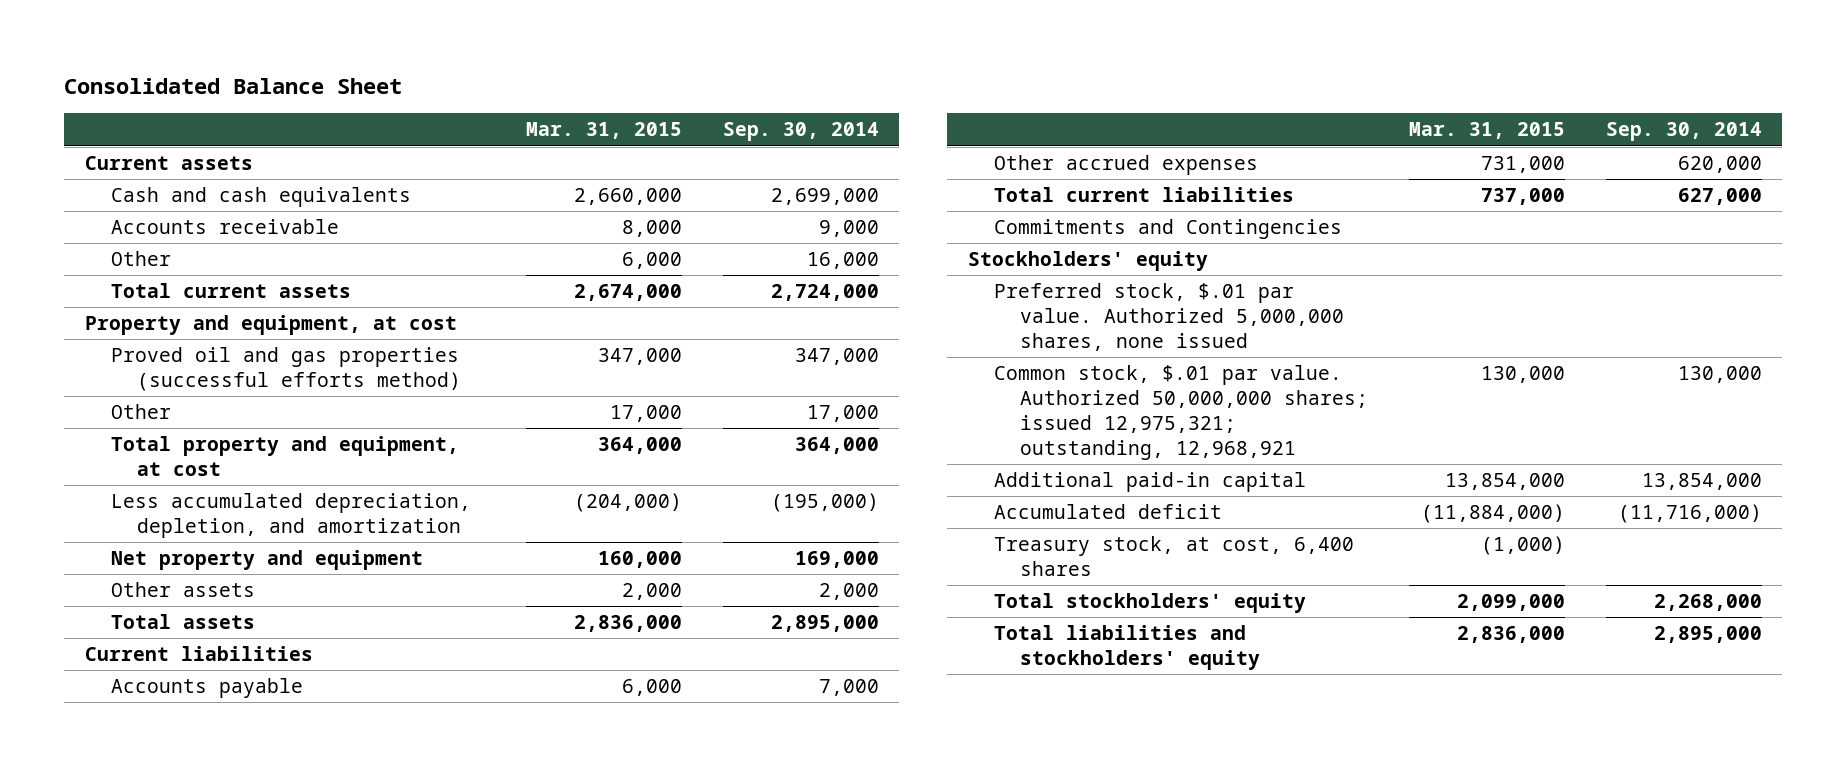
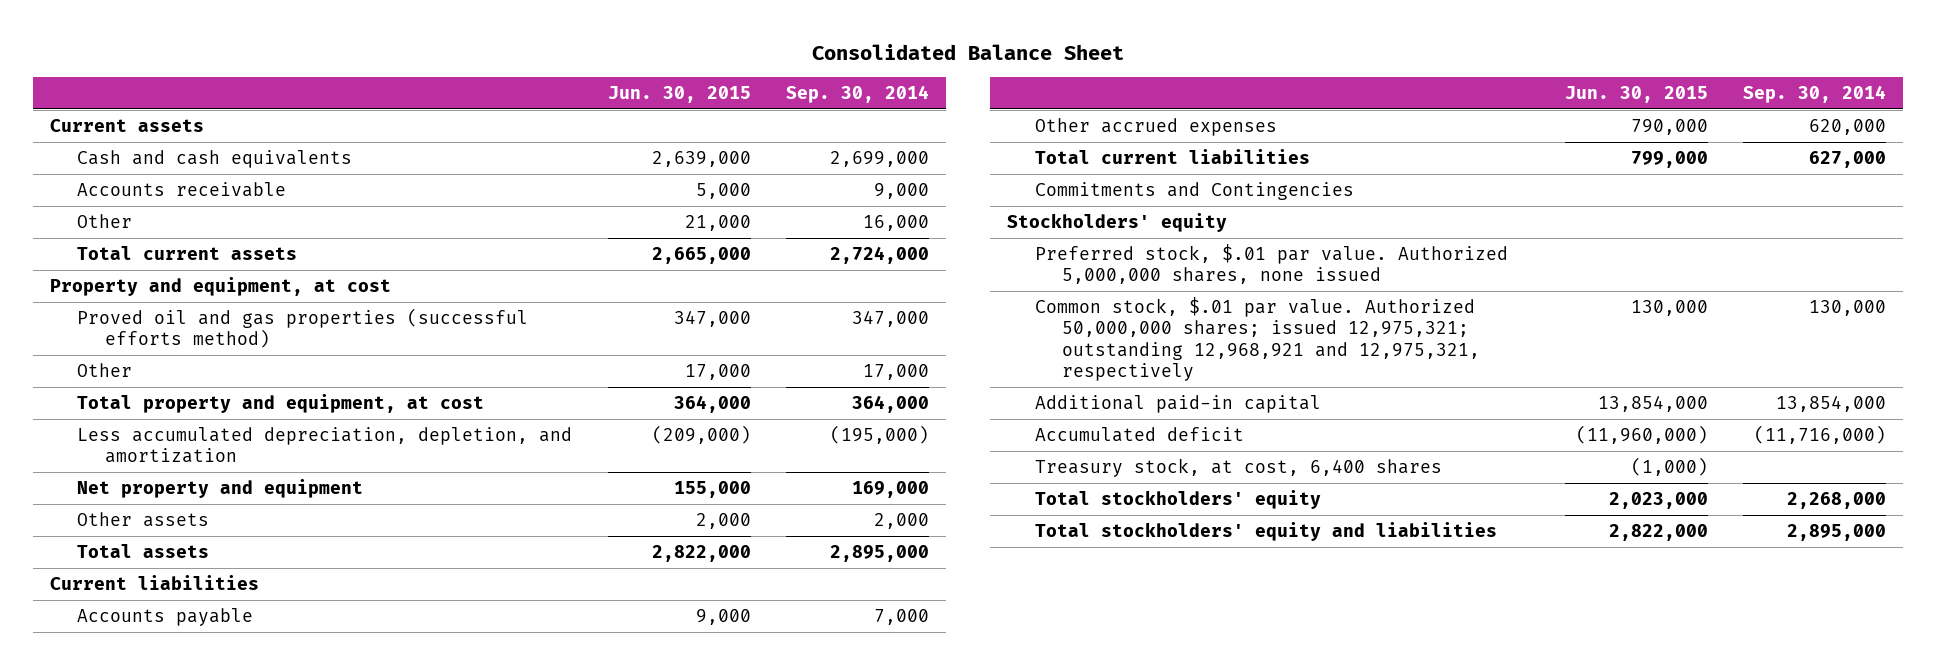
[525,122,682,140] Mar. 31, 2015 -> none
none -> [607,85,751,103] Jun. 30, 2015
[993,365,1368,460] Common stock, $.01 par value. Authorized 50,000,000 shares; issued 12,975,321; outstanding, 12,968,921 -> [1034,296,1480,381] Common stock, $.01 par value. Authorized 50,000,000 shares; issued 12,975,321; outstanding 12,968,921 and 12,975,321, respectively
[993,625,1260,670] Total liabilities and stockholders' equity -> [1034,521,1497,541] Total stockholders' equity and liabilities

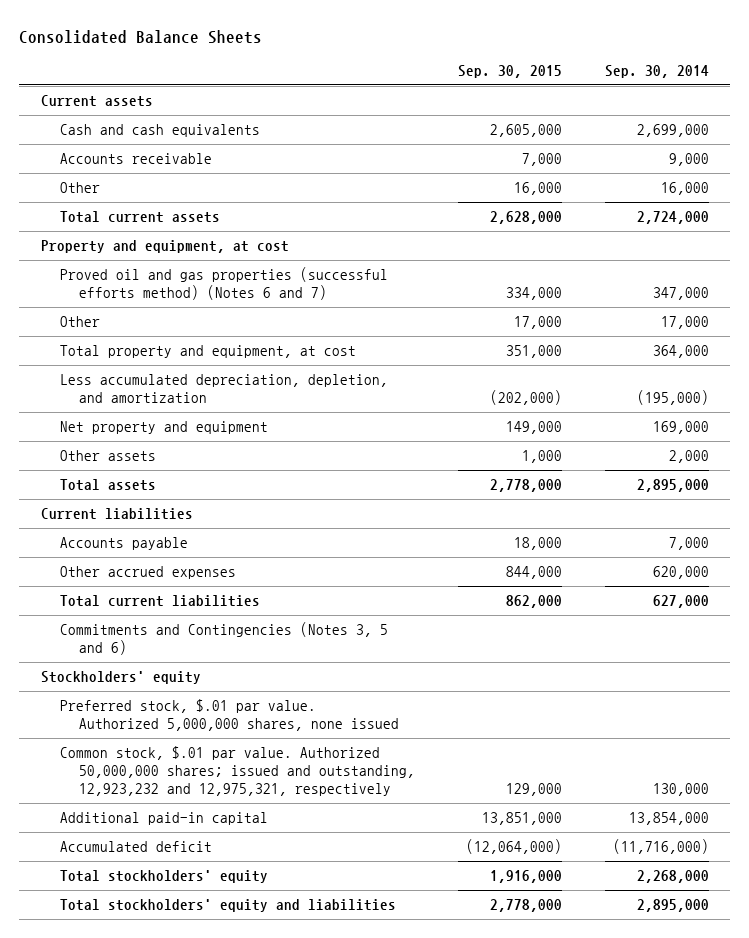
[811,43,1124,60] Consolidated Balance Sheet -> [19,29,263,44] Consolidated Balance Sheets
[607,85,751,103] Jun. 30, 2015 -> none
none -> [457,65,562,79] Sep. 30, 2015
[77,307,529,349] Proved oil and gas properties (successful efforts method) -> [59,267,388,301] Proved oil and gas properties (successful efforts method) (Notes 6 and 7)
[1034,181,1354,200] Commitments and Contingencies -> [59,622,388,656] Commitments and Contingencies (Notes 3, 5 and 6)
[1034,296,1480,381] Common stock, $.01 par value. Authorized 50,000,000 shares; issued 12,975,321; outstanding 12,968,921 and 12,975,321, respectively -> [59,746,416,797] Common stock, $.01 par value. Authorized 50,000,000 shares; issued and outstanding, 12,923,232 and 12,975,321, respectively
[1034,457,1442,477] Treasury stock, at cost, 6,400 shares -> none

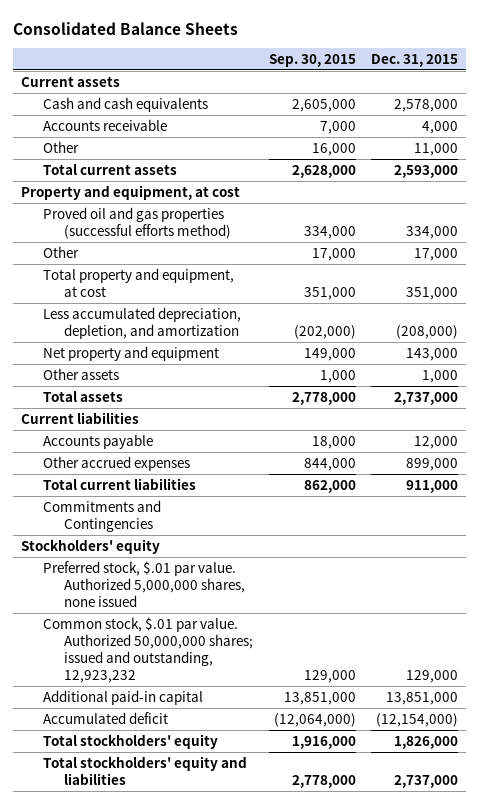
[604,65,709,79] Sep. 30, 2014 -> none
none -> [371,54,459,68] Dec. 31, 2015
[59,267,388,301] Proved oil and gas properties (successful efforts method) (Notes 6 and 7) -> [42,206,232,239] Proved oil and gas properties (successful efforts method)
[59,622,388,656] Commitments and Contingencies (Notes 3, 5 and 6) -> [42,499,161,532] Commitments and Contingencies
[59,746,416,797] Common stock, $.01 par value. Authorized 50,000,000 shares; issued and outstanding, 12,923,232 and 12,975,321, respectively -> [42,616,254,684] Common stock, $.01 par value. Authorized 50,000,000 shares; issued and outstanding, 12,923,232

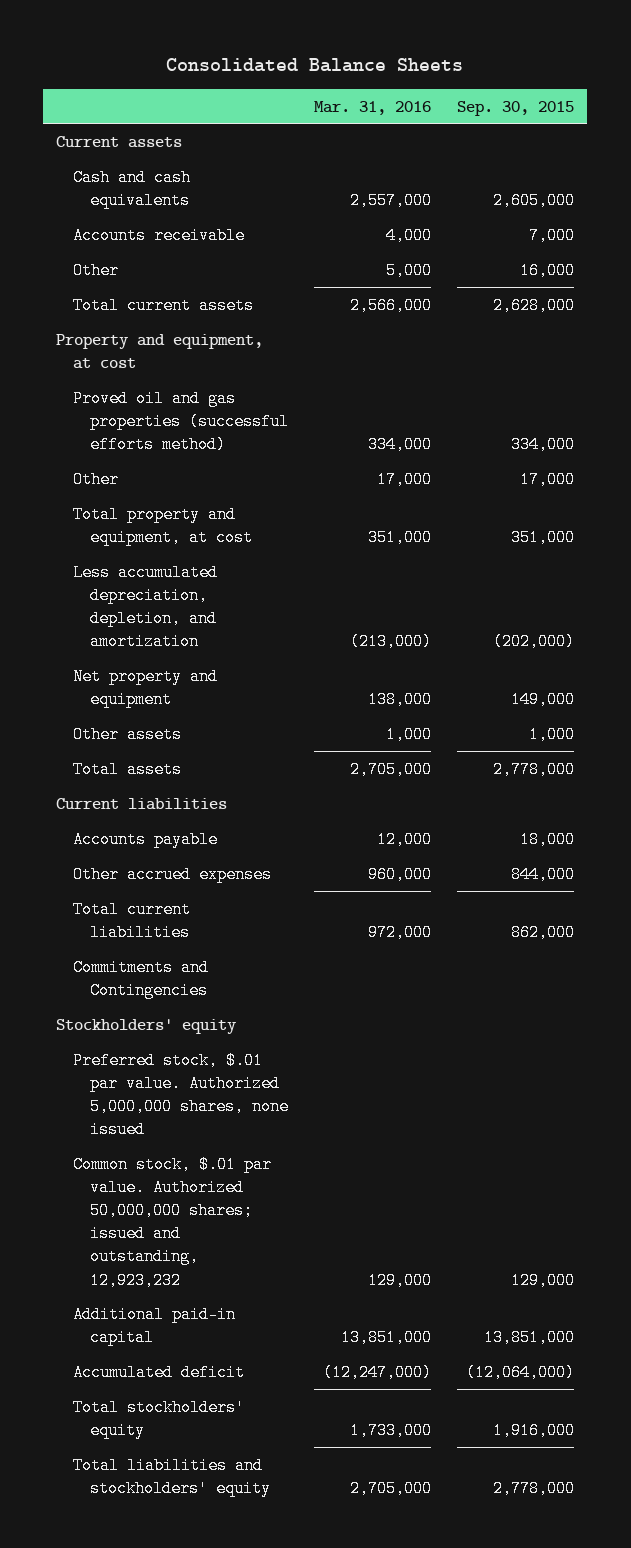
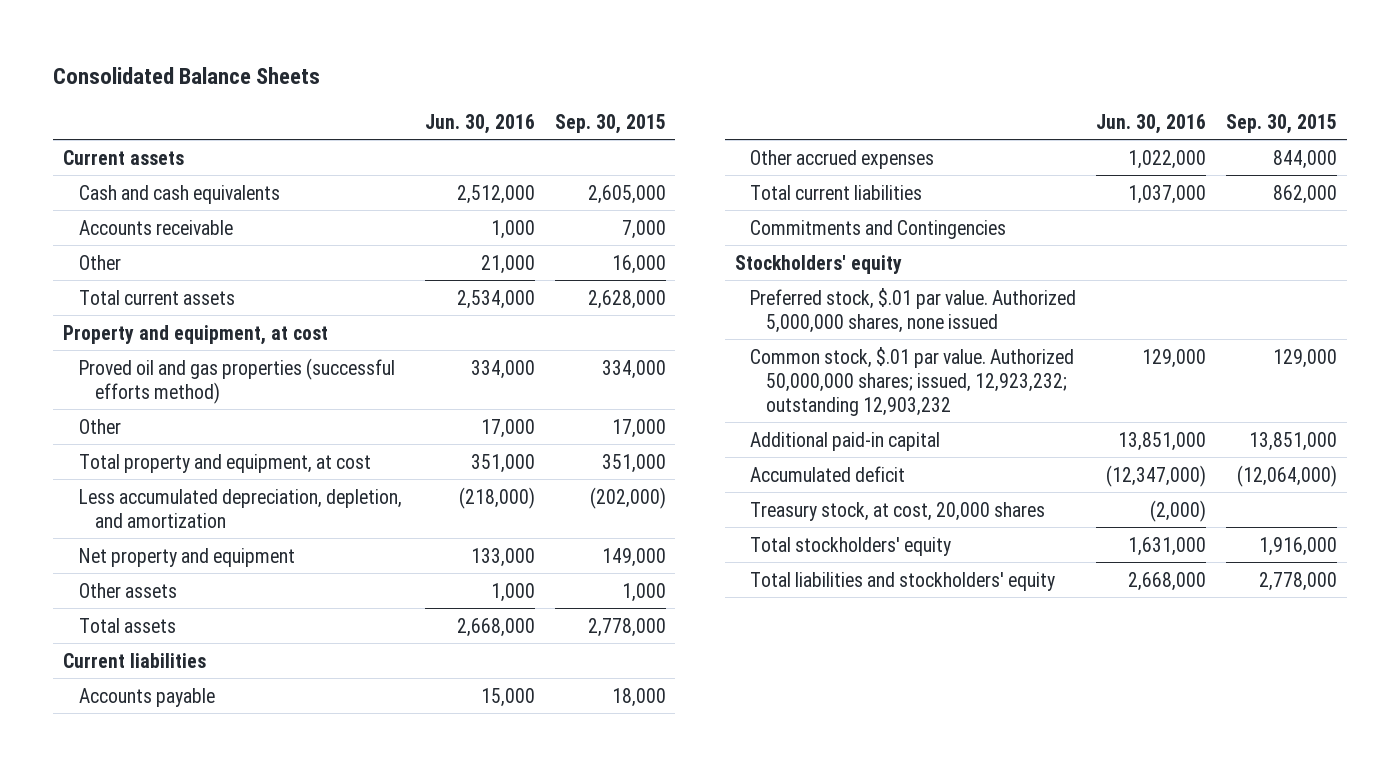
[314,100,432,115] Mar. 31, 2016 -> none
none -> [424,113,535,134] Jun. 30, 2016
[73,1155,273,1289] Common stock, $.01 par value. Authorized 50,000,000 shares; issued and outstanding, 12,923,232 -> [750,346,1075,416] Common stock, $.01 par value. Authorized 50,000,000 shares; issued, 12,923,232; outstanding 12,903,232
none -> [750,501,1046,521] Treasury stock, at cost, 20,000 shares

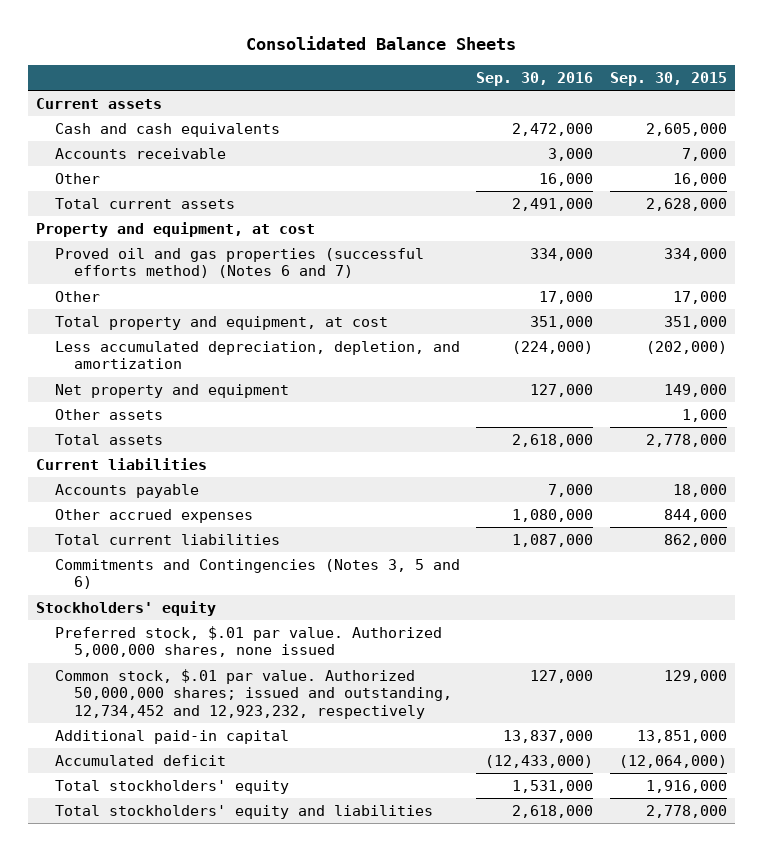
[424,113,535,134] Jun. 30, 2016 -> none
none -> [476,72,594,87] Sep. 30, 2016
[78,357,395,404] Proved oil and gas properties (successful efforts method) -> [54,248,424,279] Proved oil and gas properties (successful efforts method) (Notes 6 and 7)
[750,219,1007,239] Commitments and Contingencies -> [54,559,460,590] Commitments and Contingencies (Notes 3, 5 and 6)
[750,346,1075,416] Common stock, $.01 par value. Authorized 50,000,000 shares; issued, 12,923,232; outstanding 12,903,232 -> [54,669,452,719] Common stock, $.01 par value. Authorized 50,000,000 shares; issued and outstanding, 12,734,452 and 12,923,232, respectively
[750,501,1046,521] Treasury stock, at cost, 20,000 shares -> none
[750,571,1056,591] Total liabilities and stockholders' equity -> [54,805,433,820] Total stockholders' equity and liabilities

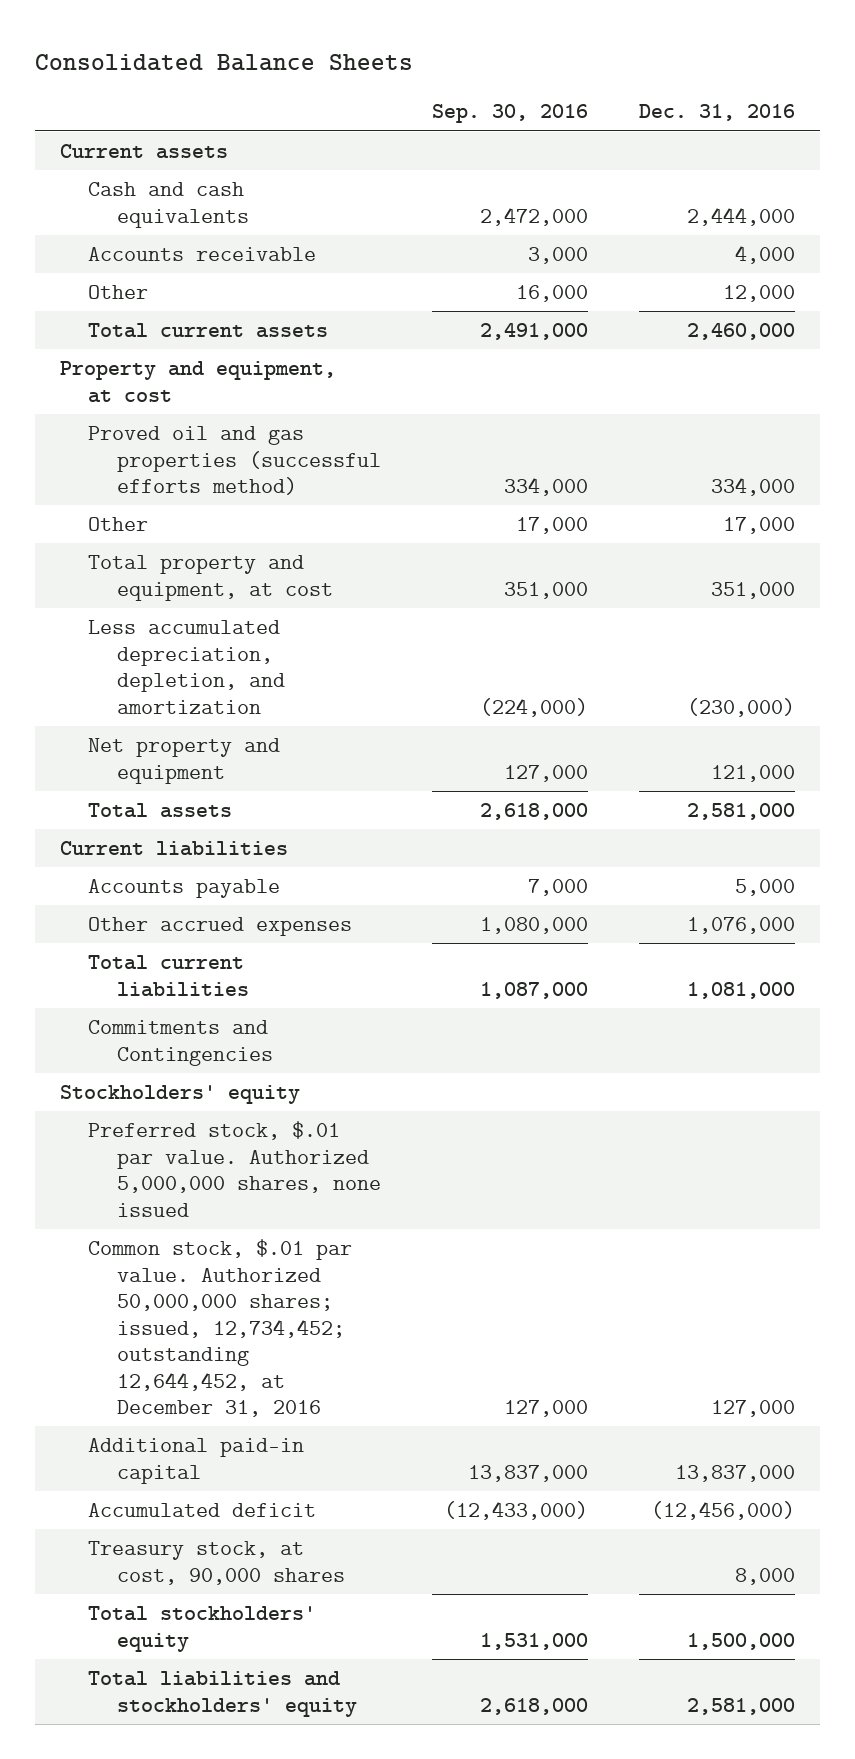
[609,72,727,87] Sep. 30, 2015 -> none
none -> [638,104,795,122] Dec. 31, 2016
[54,248,424,279] Proved oil and gas properties (successful efforts method) (Notes 6 and 7) -> [88,426,381,496] Proved oil and gas properties (successful efforts method)
[54,409,163,421] Other assets -> none
[54,559,460,590] Commitments and Contingencies (Notes 3, 5 and 6) -> [88,1020,273,1066] Commitments and Contingencies
[54,669,452,719] Common stock, $.01 par value. Authorized 50,000,000 shares; issued and outstanding, 12,734,452 and 12,923,232, respectively -> [88,1239,353,1418] Common stock, $.01 par value. Authorized 50,000,000 shares; issued, 12,734,452; outstanding 12,644,452, at December 31, 2016
none -> [88,1541,345,1585] Treasury stock, at cost, 90,000 shares
[54,805,433,820] Total stockholders' equity and liabilities -> [88,1671,357,1717] Total liabilities and stockholders' equity

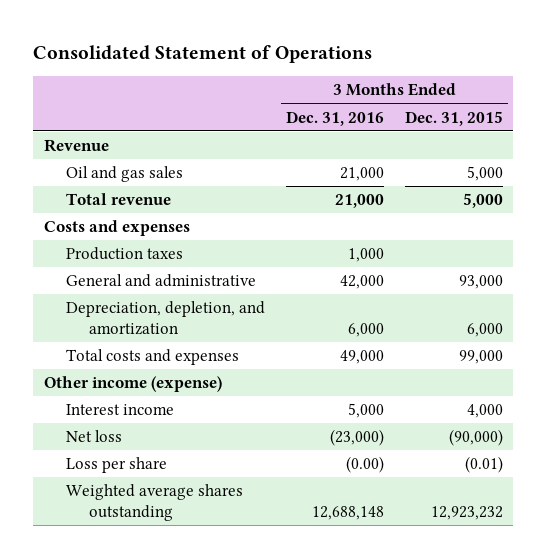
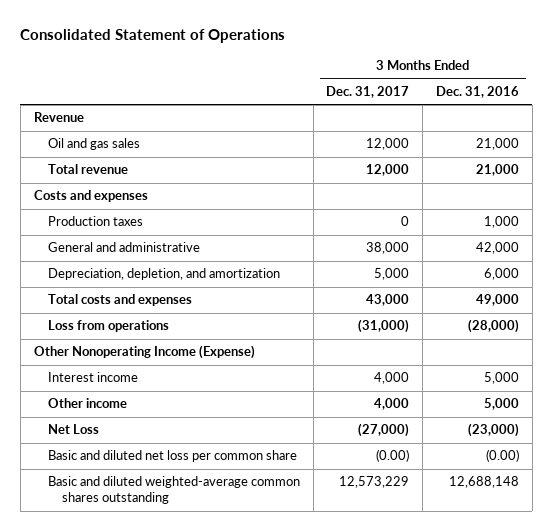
[404,110,503,126] Dec. 31, 2015 -> none
none -> [326,85,410,98] Dec. 31, 2017
none -> [47,320,169,333] Loss from operations
[43,376,222,393] Other income (expense) -> [33,345,255,360] Other Nonoperating Income (Expense)
none -> [47,398,127,409] Other income
[66,430,123,443] Net loss -> [47,424,99,435] Net Loss
[66,457,168,474] Loss per share -> [47,450,297,463] Basic and diluted net loss per common share
[66,484,244,522] Weighted average shares outstanding -> [47,476,300,505] Basic and diluted weighted-average common shares outstanding

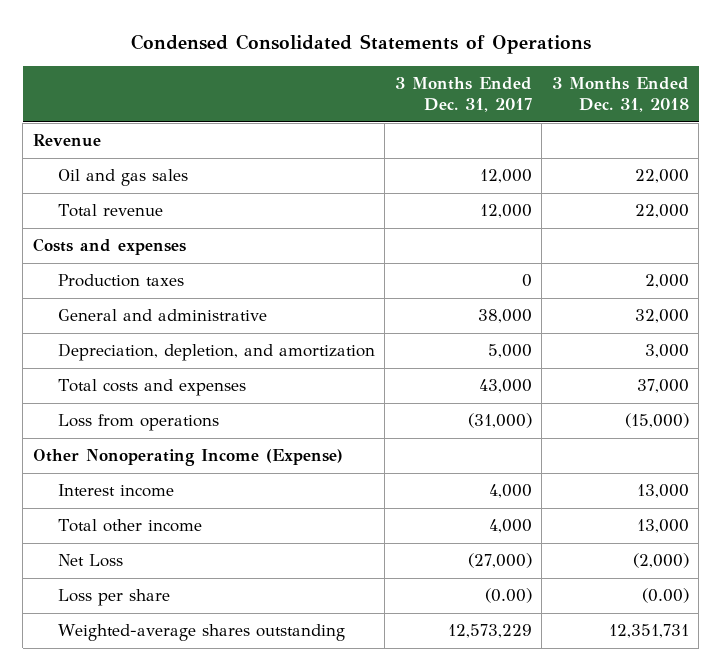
[20,28,286,43] Consolidated Statement of Operations -> [130,33,591,54] Condensed Consolidated Statements of Operations
[435,85,519,98] Dec. 31, 2016 -> none
none -> [551,76,689,113] 3 Months Ended Dec. 31, 2018
[47,398,127,409] Other income -> [57,519,202,533] Total other income
[47,450,297,463] Basic and diluted net loss per common share -> [57,589,170,607] Loss per share
[47,476,300,505] Basic and diluted weighted-average common shares outstanding -> [57,624,345,642] Weighted-average shares outstanding

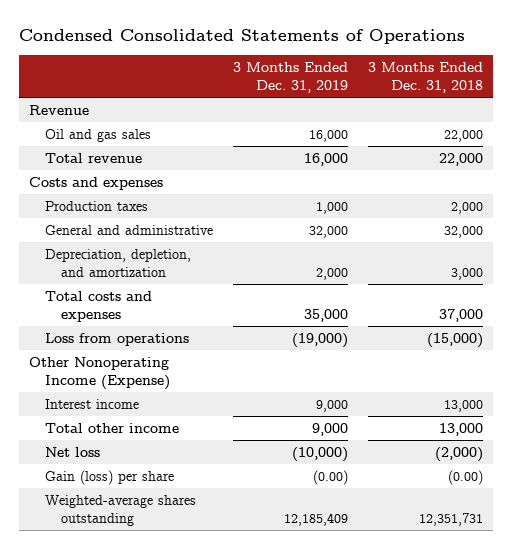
[394,76,532,113] 3 Months Ended Dec. 31, 2017 -> none
none -> [232,61,348,93] 3 Months Ended Dec. 31, 2019
[57,554,123,568] Net Loss -> [44,446,100,457] Net loss
[57,589,170,607] Loss per share -> [44,469,174,485] Gain (loss) per share

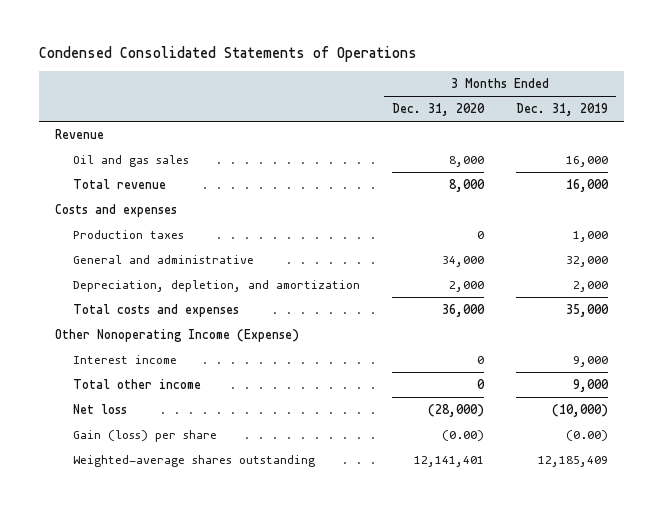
[367,61,483,93] 3 Months Ended Dec. 31, 2018 -> none
none -> [392,103,486,117] Dec. 31, 2020
[44,332,189,346] Loss from operations -> none

